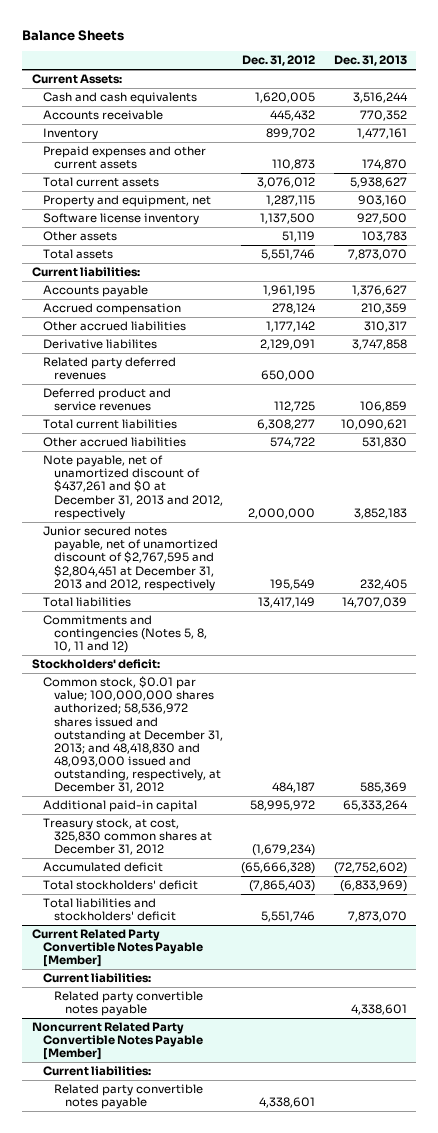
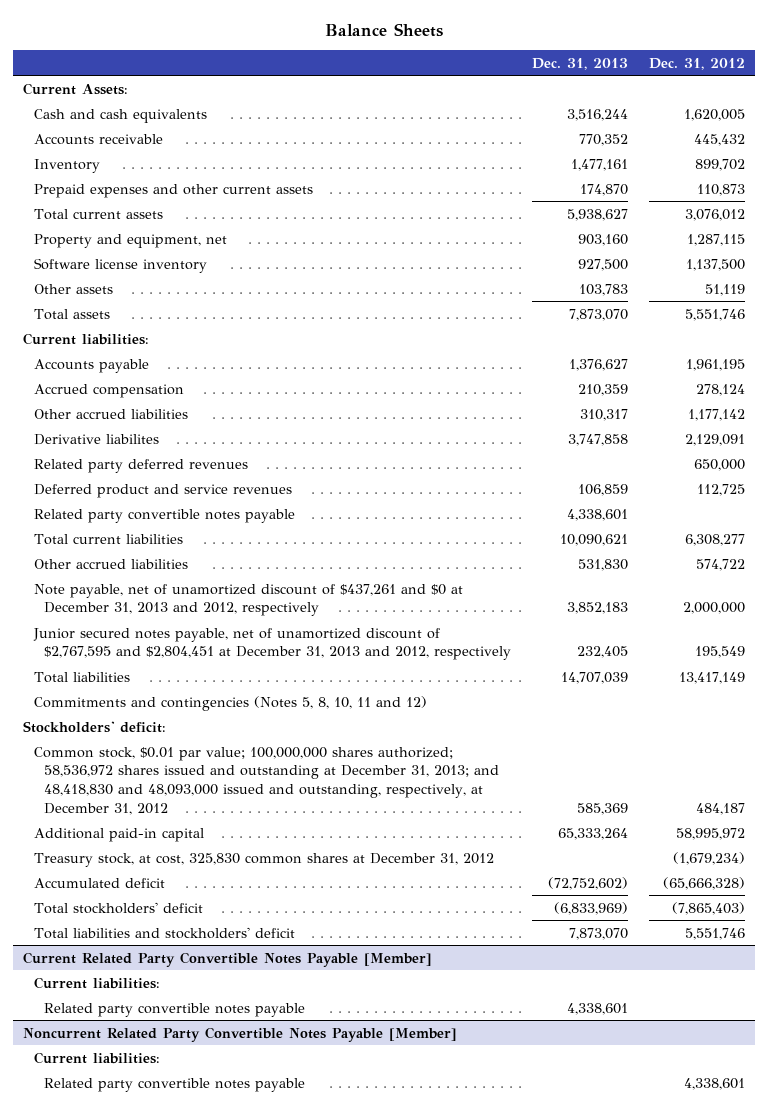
none -> [33,508,295,523] Related party convertible notes payable

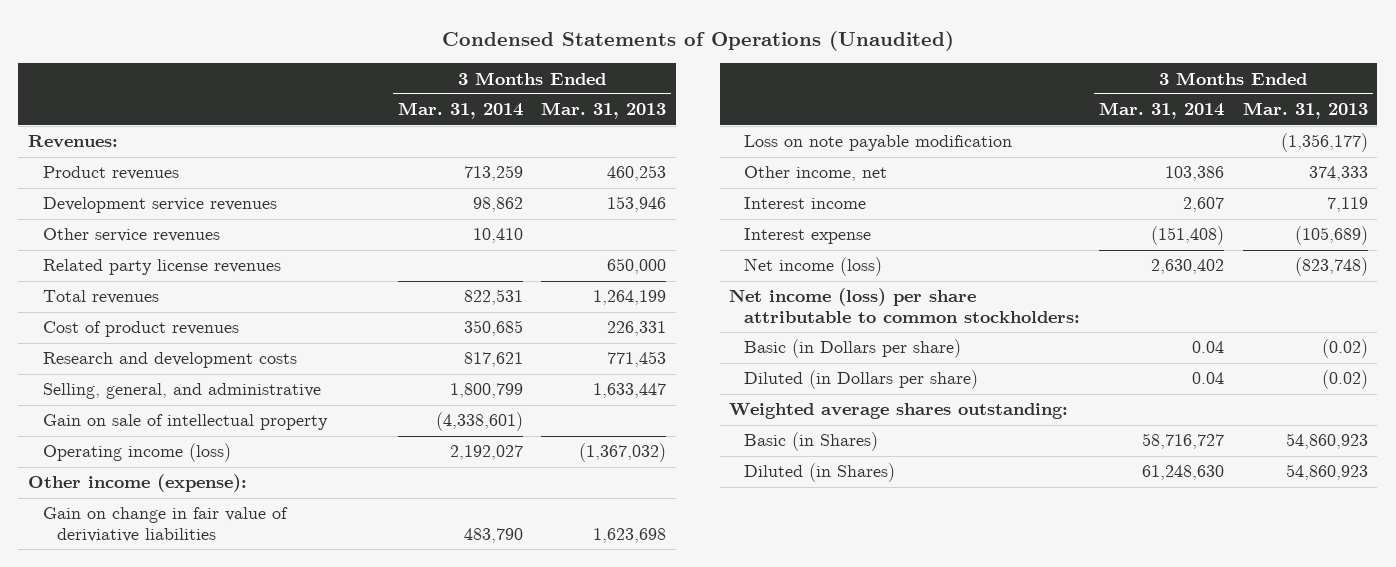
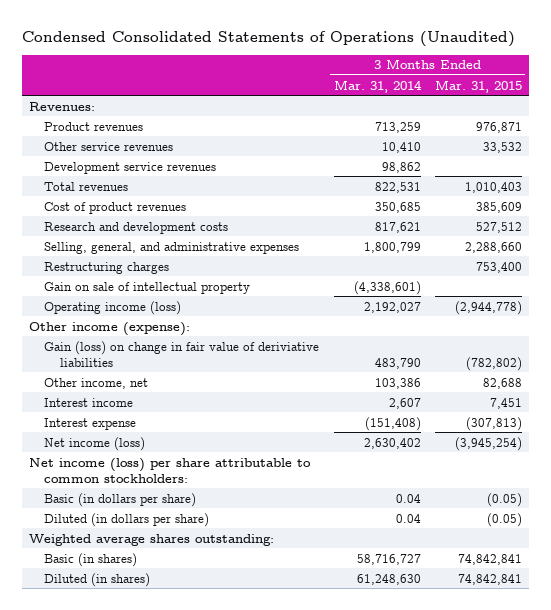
[441,30,954,51] Condensed Statements of Operations (Unaudited) -> [21,30,515,47] Condensed Consolidated Statements of Operations (Unaudited)
[541,102,667,120] Mar. 31, 2013 -> none
none -> [434,79,522,93] Mar. 31, 2015
[42,259,281,276] Related party license revenues -> none
[42,197,277,214] Development service revenues -> [44,161,217,174] Development service revenues
[42,383,321,400] Selling, general, and administrative -> [44,241,300,254] Selling, general, and administrative expenses
none -> [44,261,170,274] Restructuring charges
[744,135,1013,152] Loss on note payable modification -> none
[42,507,288,543] Gain on change in fair value of deriviative liabilities -> [44,340,320,367] Gain (loss) on change in fair value of deriviative liabilities
[744,339,962,359] Basic (in Dollars per share) -> [44,492,197,507] Basic (in dollars per share)
[744,370,979,390] Diluted (in Dollars per share) -> [44,512,210,527] Diluted (in dollars per share)
[744,432,879,452] Basic (in Shares) -> [44,552,138,567] Basic (in shares)
[744,463,896,483] Diluted (in Shares) -> [44,572,151,587] Diluted (in shares)

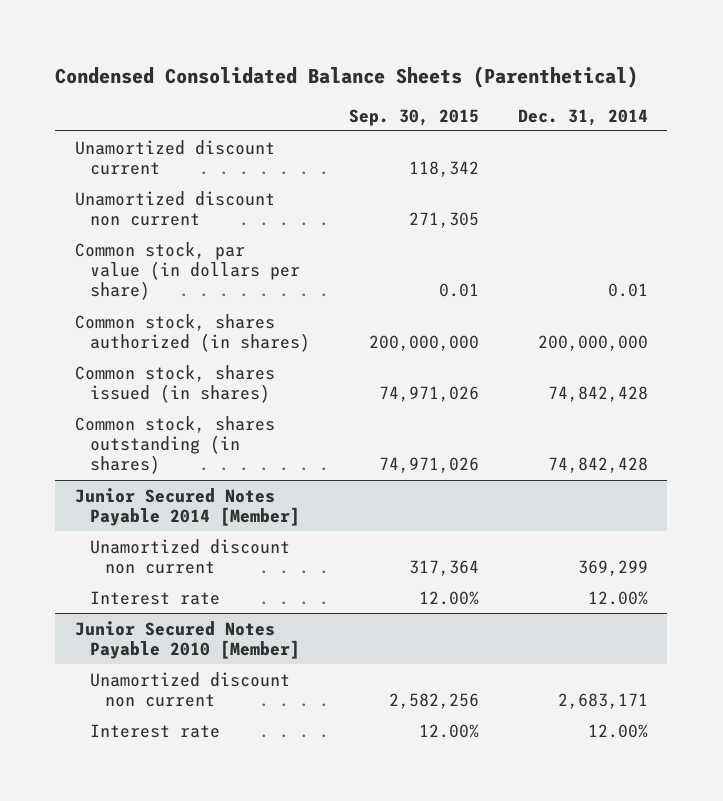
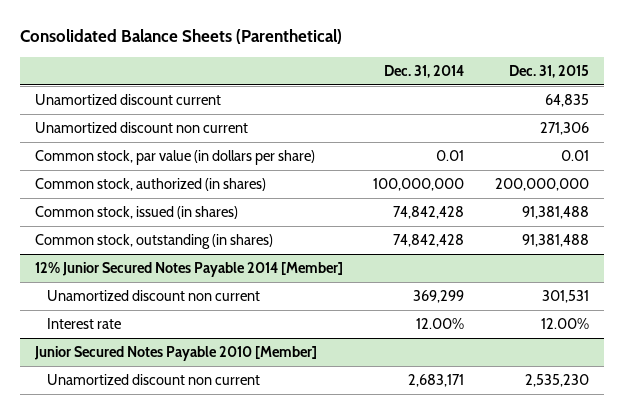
[55,65,639,88] Condensed Consolidated Balance Sheets (Parenthetical) -> [19,29,342,45] Consolidated Balance Sheets (Parenthetical)
[348,108,479,126] Sep. 30, 2015 -> none
none -> [508,65,589,79] Dec. 31, 2015
[74,313,311,352] Common stock, shares authorized (in shares) -> [34,178,266,192] Common stock, authorized (in shares)
[537,334,648,351] 200,000,000 -> [373,178,465,192] 100,000,000
[74,364,275,403] Common stock, shares issued (in shares) -> [34,206,238,220] Common stock, issued (in shares)
[74,415,275,475] Common stock, shares outstanding (in shares) -> [34,234,273,250] Common stock, outstanding (in shares)
[74,487,301,526] Junior Secured Notes Payable 2014 [Member] -> [34,262,343,278] 12% Junior Secured Notes Payable 2014 [Member]
[90,723,221,738] Interest rate -> none

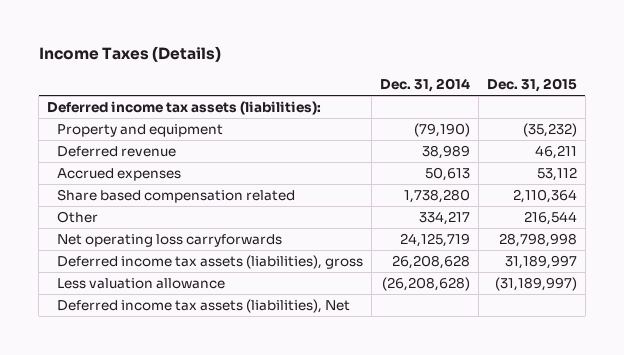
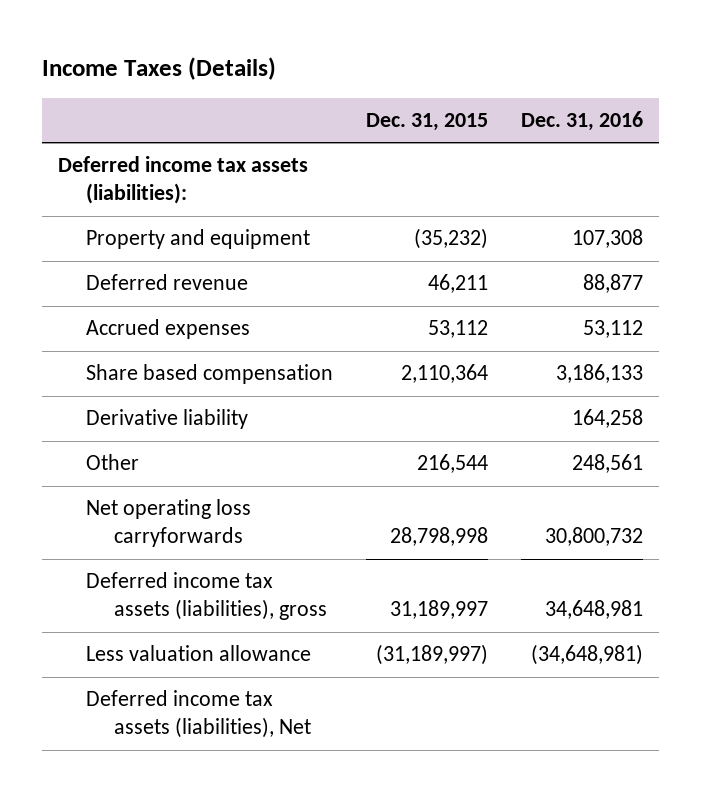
[379,77,470,92] Dec. 31, 2014 -> none
none -> [520,111,643,132] Dec. 31, 2016
[57,189,296,204] Share based compensation related -> [85,364,333,385] Share based compensation
none -> [85,409,248,430] Derivative liability

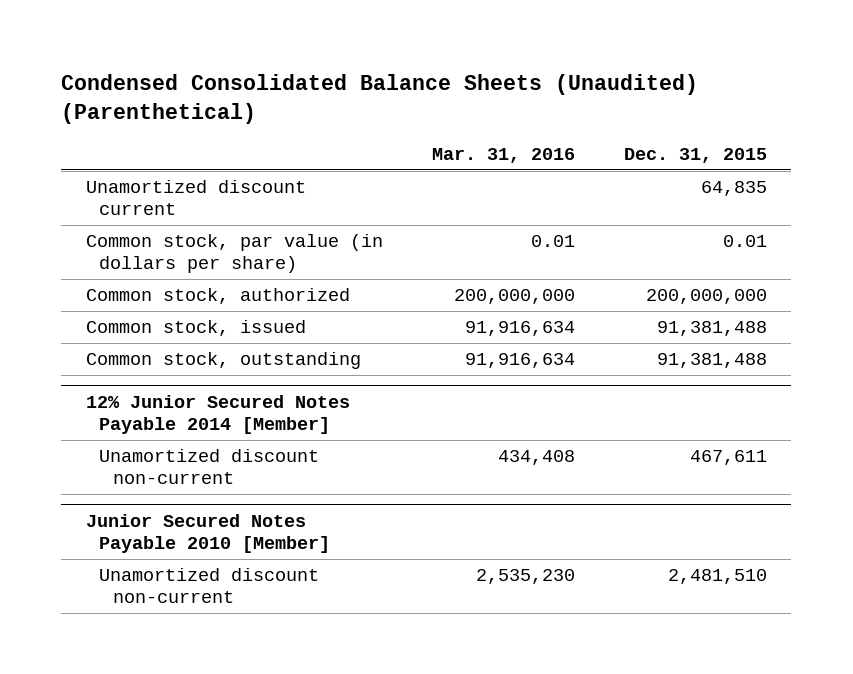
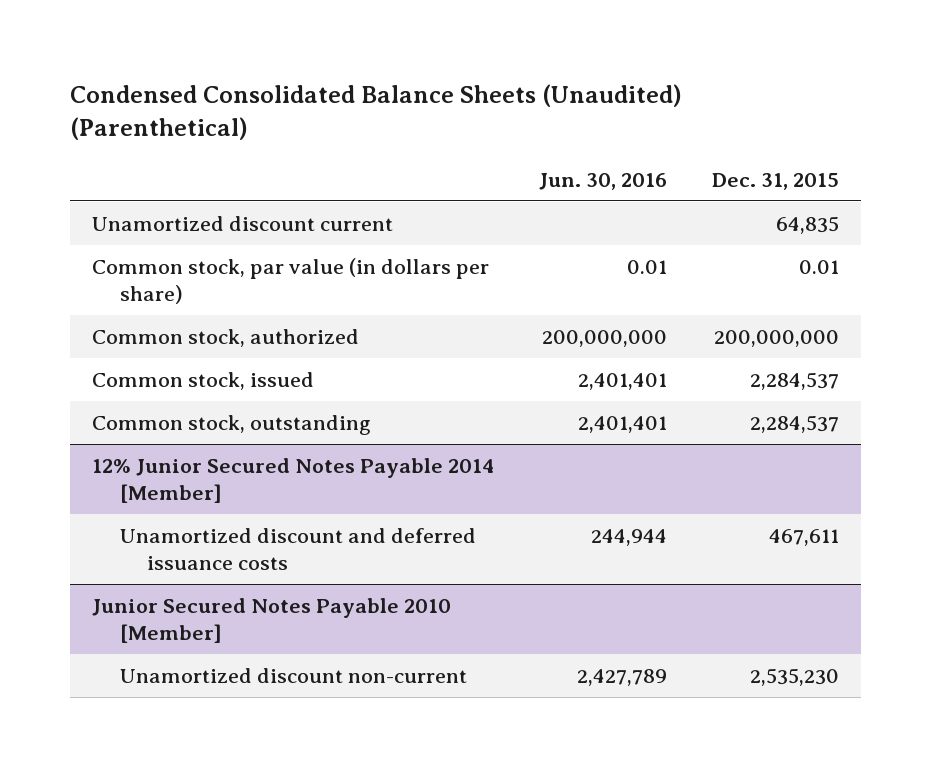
[431,147,575,163] Mar. 31, 2016 -> none
none -> [538,172,667,190] Jun. 30, 2016
[656,321,767,337] 91,381,488 -> [749,372,839,391] 2,284,537
[656,353,767,369] 91,381,488 -> [749,415,839,434] 2,284,537
[99,449,320,485] Unamortized discount non-current -> [119,528,476,570] Unamortized discount and deferred issuance costs
[667,569,767,585] 2,481,510 -> [749,668,839,687] 2,535,230

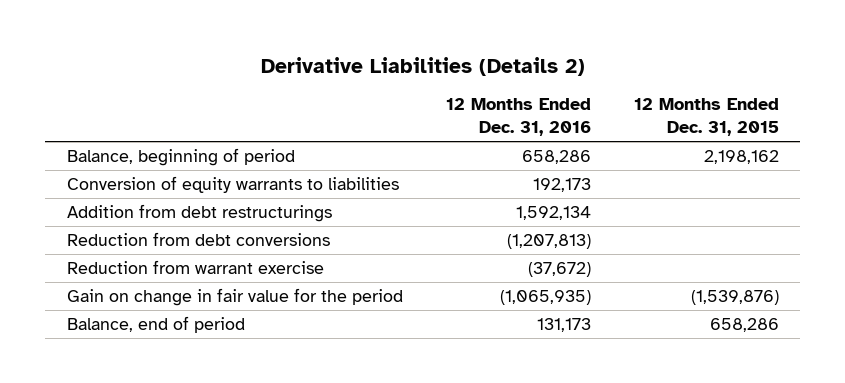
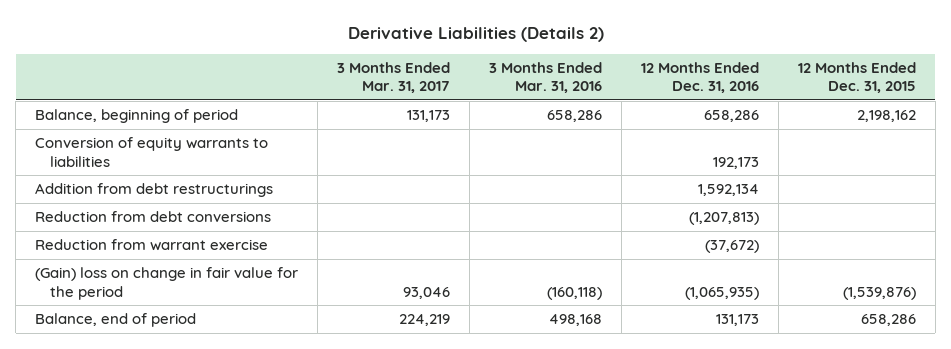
none -> [337,61,451,94] 3 Months Ended Mar. 31, 2017
none -> [489,61,603,94] 3 Months Ended Mar. 31, 2016
[66,287,403,306] Gain on change in fair value for the period -> [35,267,299,300] (Gain) loss on change in fair value for the period

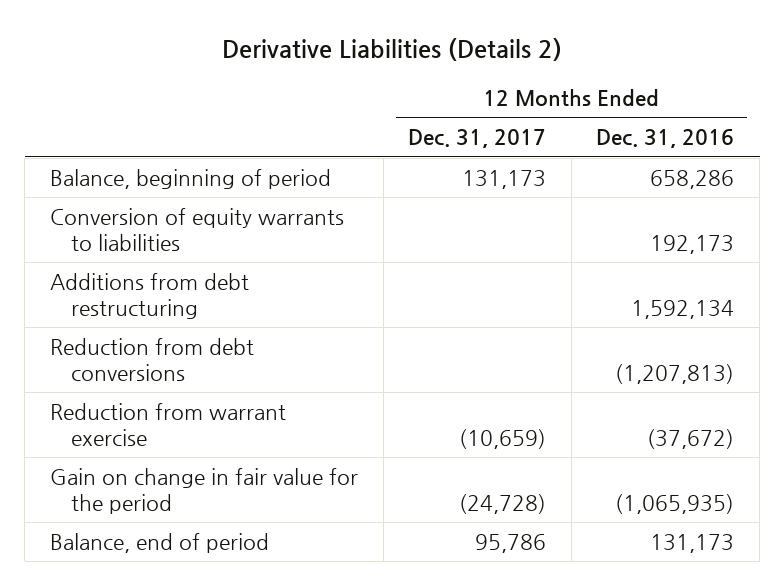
[337,61,451,94] 3 Months Ended Mar. 31, 2017 -> none
[489,61,603,94] 3 Months Ended Mar. 31, 2016 -> none
[797,61,916,94] 12 Months Ended Dec. 31, 2015 -> none
none -> [408,129,547,149] Dec. 31, 2017
[35,183,274,198] Addition from debt restructurings -> [49,272,249,319] Additions from debt restructuring
[35,267,299,300] (Gain) loss on change in fair value for the period -> [49,467,358,514] Gain on change in fair value for the period

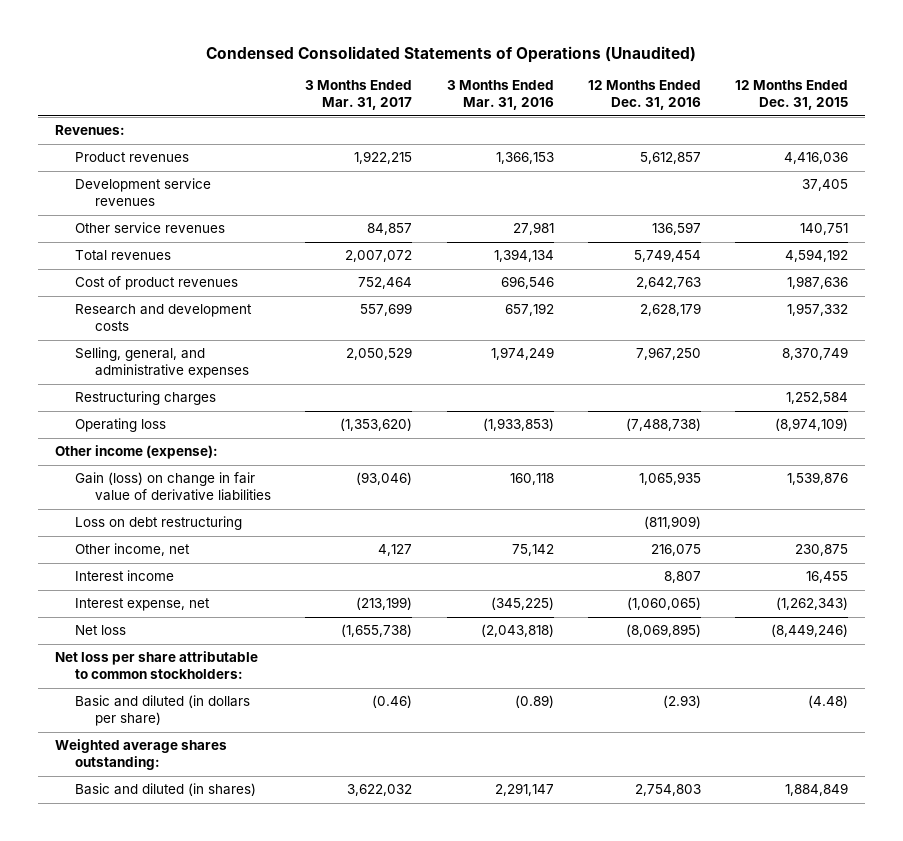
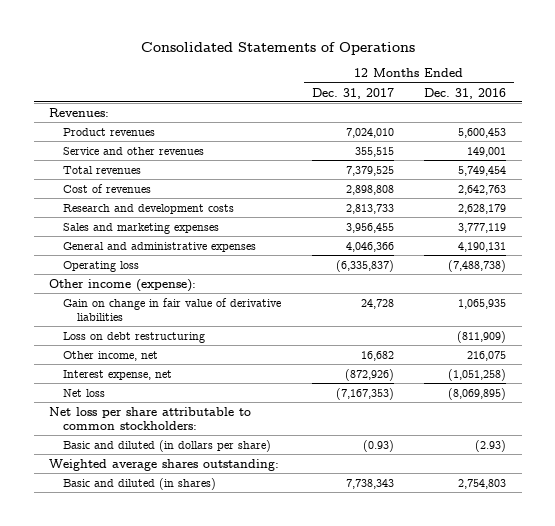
[206,45,697,63] Condensed Consolidated Statements of Operations (Unaudited) -> [140,41,415,55] Consolidated Statements of Operations
[305,80,413,111] 3 Months Ended Mar. 31, 2017 -> none
[446,80,554,111] 3 Months Ended Mar. 31, 2016 -> none
[734,80,848,111] 12 Months Ended Dec. 31, 2015 -> none
none -> [311,87,394,99] Dec. 31, 2017
[75,178,212,207] Development service revenues -> none
[639,152,701,165] 5,612,857 -> [458,127,507,138] 5,600,453
[75,222,226,234] Other service revenues -> [62,146,204,155] Service and other revenues
[651,222,701,236] 136,597 -> [467,146,507,157] 149,001
[75,276,239,291] Cost of product revenues -> [62,183,151,193] Cost of revenues
[75,391,217,406] Restructuring charges -> none
none -> [62,222,219,234] Sales and marketing expenses
[75,347,250,379] Selling, general, and administrative expenses -> [62,241,256,252] General and administrative expenses
[635,347,701,361] 7,967,250 -> [458,241,507,252] 4,190,131
[75,472,272,502] Gain (loss) on change in fair value of derivative liabilities -> [62,297,281,321] Gain on change in fair value of derivative liabilities
[75,570,175,582] Interest income -> none
[626,597,701,611] (1,060,065) -> [448,368,507,381] (1,051,258)

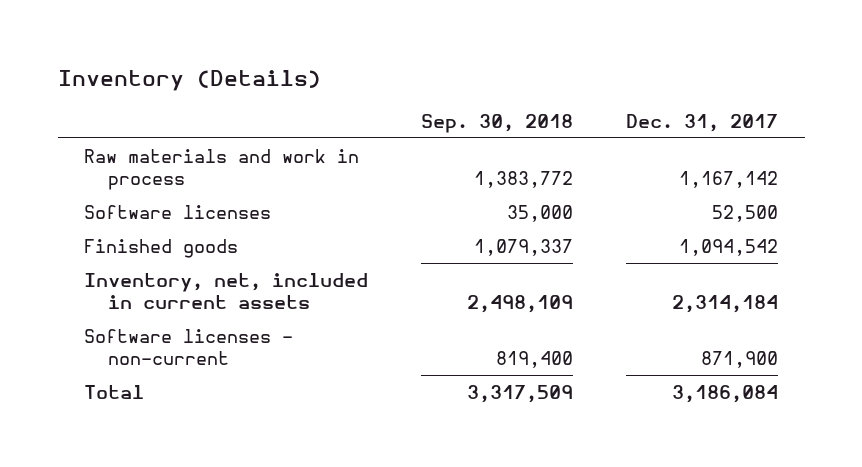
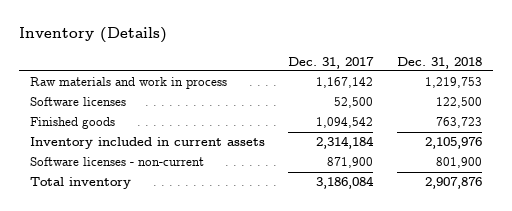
[421,113,574,133] Sep. 30, 2018 -> none
none -> [396,56,482,69] Dec. 31, 2018
[84,272,369,310] Inventory, net, included in current assets -> [30,137,266,150] Inventory included in current assets
[84,384,145,399] Total -> [30,177,132,190] Total inventory

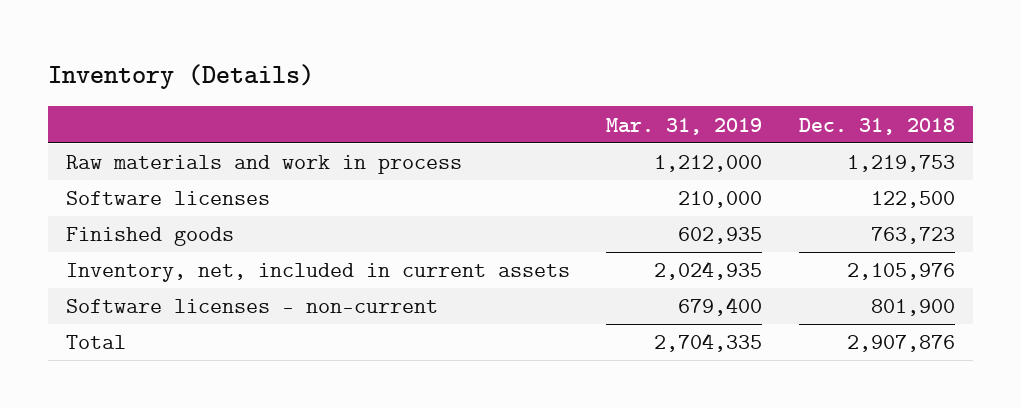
[288,56,375,69] Dec. 31, 2017 -> none
none -> [606,117,763,135] Mar. 31, 2019
[30,137,266,150] Inventory included in current assets -> [65,263,570,283] Inventory, net, included in current assets
[30,177,132,190] Total inventory -> [65,335,126,350] Total

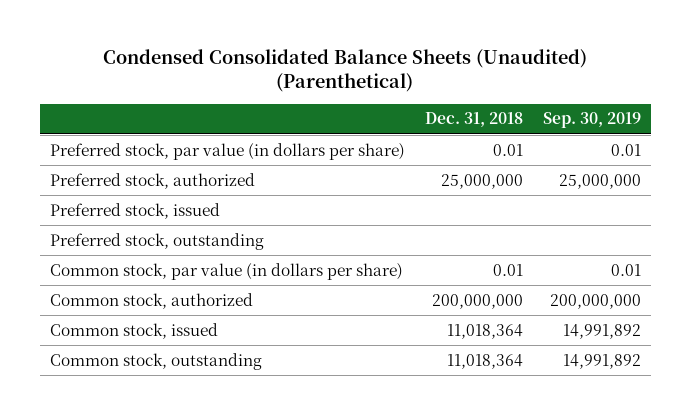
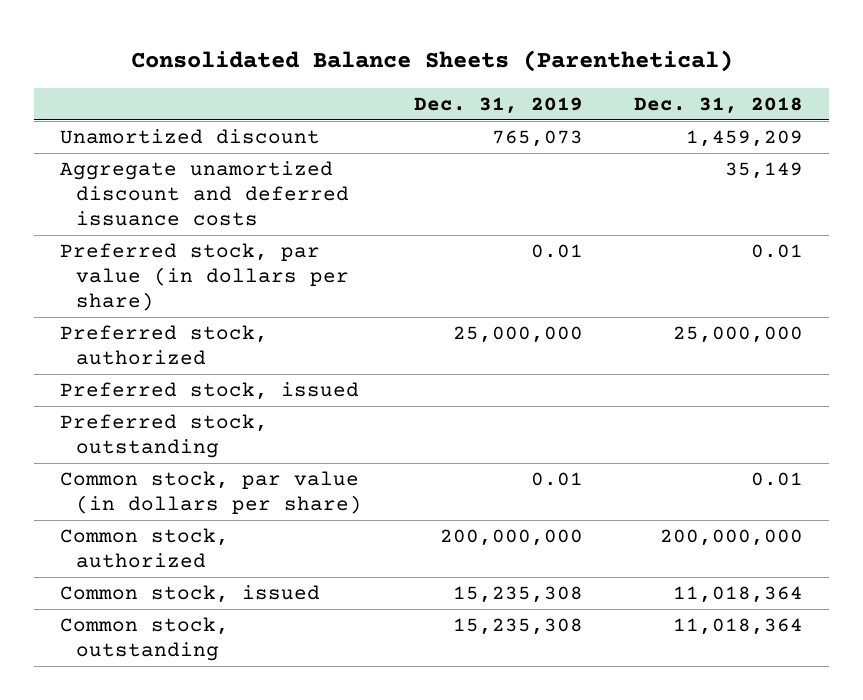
[103,49,588,93] Condensed Consolidated Balance Sheets (Unaudited) (Parenthetical) -> [130,49,733,72] Consolidated Balance Sheets (Parenthetical)
[542,112,641,129] Sep. 30, 2019 -> none
none -> [413,96,583,114] Dec. 31, 2019
none -> [60,129,321,145] Unamortized discount
none -> [60,161,350,227] Aggregate unamortized discount and deferred issuance costs

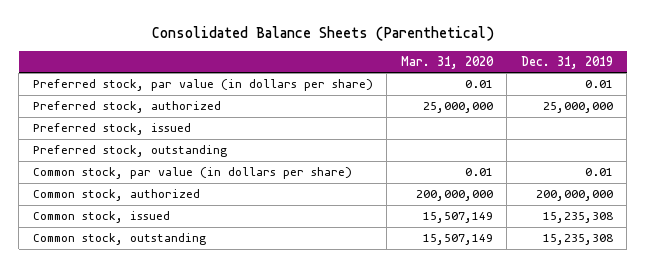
[634,96,804,114] Dec. 31, 2018 -> none
none -> [400,55,494,69] Mar. 31, 2020
[60,129,321,145] Unamortized discount -> none
[60,161,350,227] Aggregate unamortized discount and deferred issuance costs -> none

